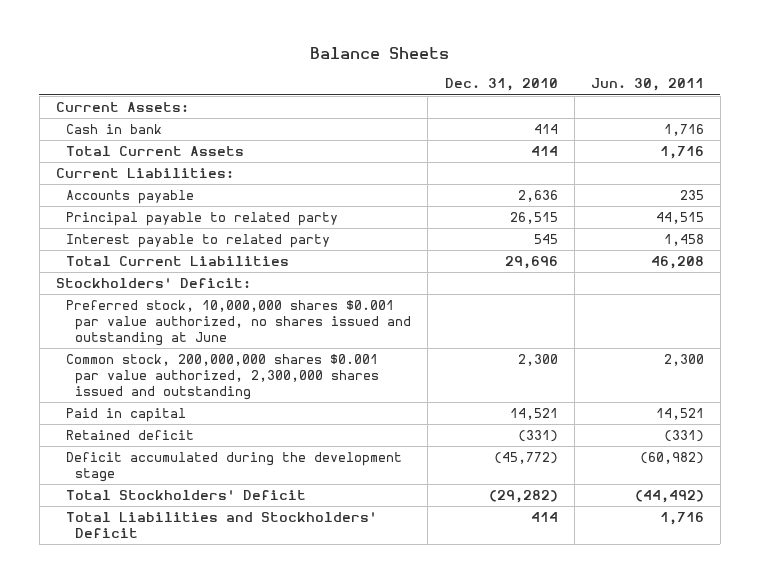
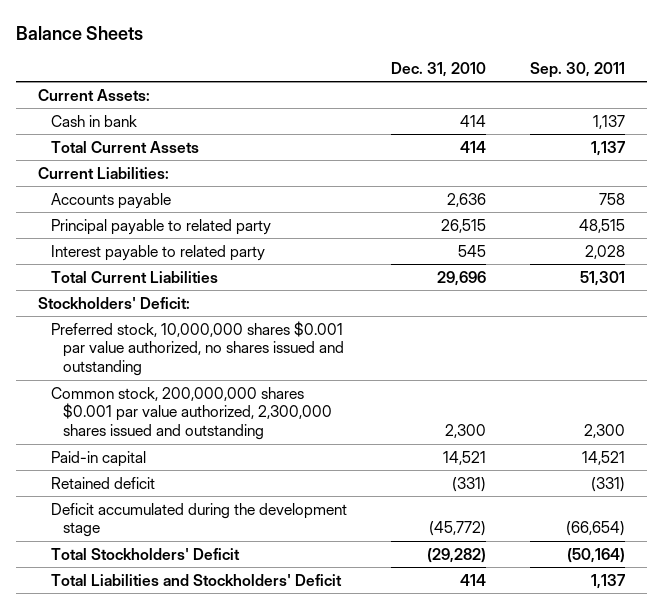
[590,78,704,92] Jun. 30, 2011 -> none
none -> [529,62,625,79] Sep. 30, 2011
[65,300,412,346] Preferred stock, 10,000,000 shares $0.001 par value authorized, no shares issued and outstanding at June -> [50,320,345,377] Preferred stock, 10,000,000 shares $0.001 par value authorized, no shares issued and outstanding
[65,408,186,423] Paid in capital -> [50,450,146,467] Paid-in capital

